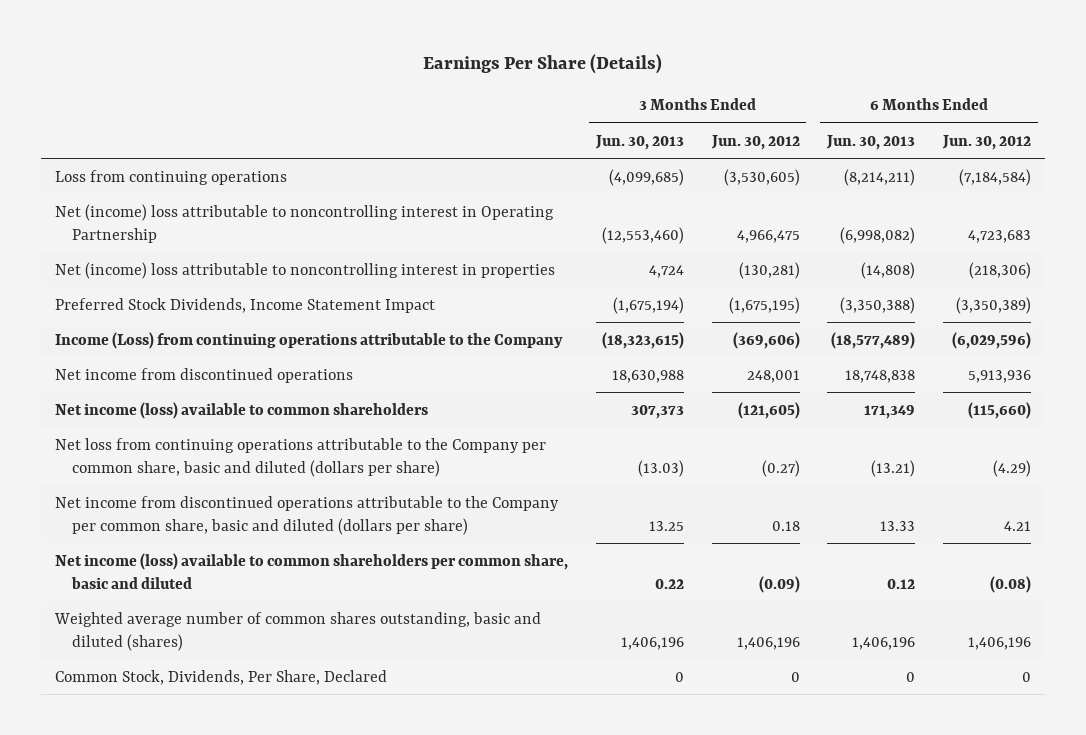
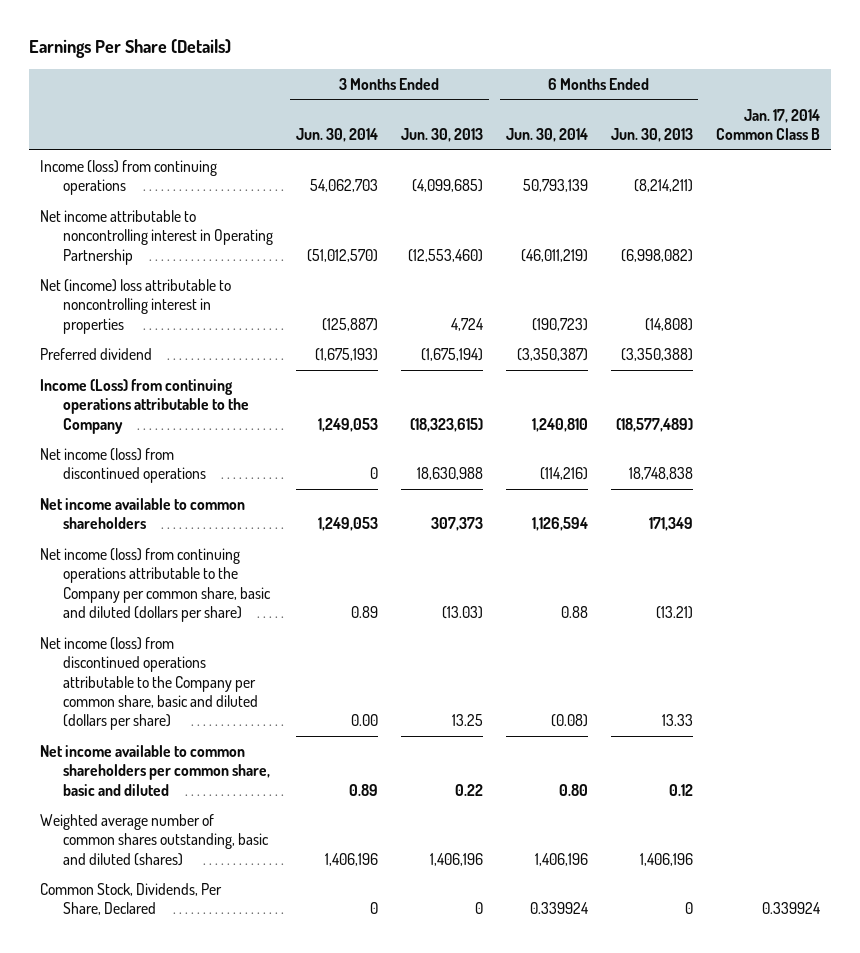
[710,134,800,150] Jun. 30, 2012 -> none
[941,134,1031,150] Jun. 30, 2012 -> none
none -> [295,128,378,143] Jun. 30, 2014
none -> [505,128,588,143] Jun. 30, 2014
none -> [715,108,820,141] Jan. 17, 2014 Common Class B
[55,169,288,185] Loss from continuing operations -> [40,160,218,196] Income (loss) from continuing operations
[55,203,555,243] Net (income) loss attributable to noncontrolling interest in Operating Partnership -> [40,210,274,265] Net income attributable to noncontrolling interest in Operating Partnership
[55,297,436,313] Preferred Stock Dividends, Income Statement Impact -> [40,348,153,361] Preferred dividend
[55,367,354,383] Net income from discontinued operations -> [40,448,207,484] Net income (loss) from discontinued operations
[55,401,429,419] Net income (loss) available to common shareholders -> [40,498,246,530] Net income available to common shareholders
[55,437,547,477] Net loss from continuing operations attributable to the Company per common share, basic and diluted (dollars per share) -> [40,548,272,622] Net income (loss) from continuing operations attributable to the Company per common share, basic and diluted (dollars per share)
[55,495,560,535] Net income from discontinued operations attributable to the Company per common share, basic and diluted (dollars per share) -> [40,637,259,730] Net income (loss) from discontinued operations attributable to the Company per common share, basic and diluted (dollars per share)
[55,552,569,589] Net income (loss) available to common shareholders per common share, basic and diluted -> [40,745,271,796] Net income available to common shareholders per common share, basic and diluted

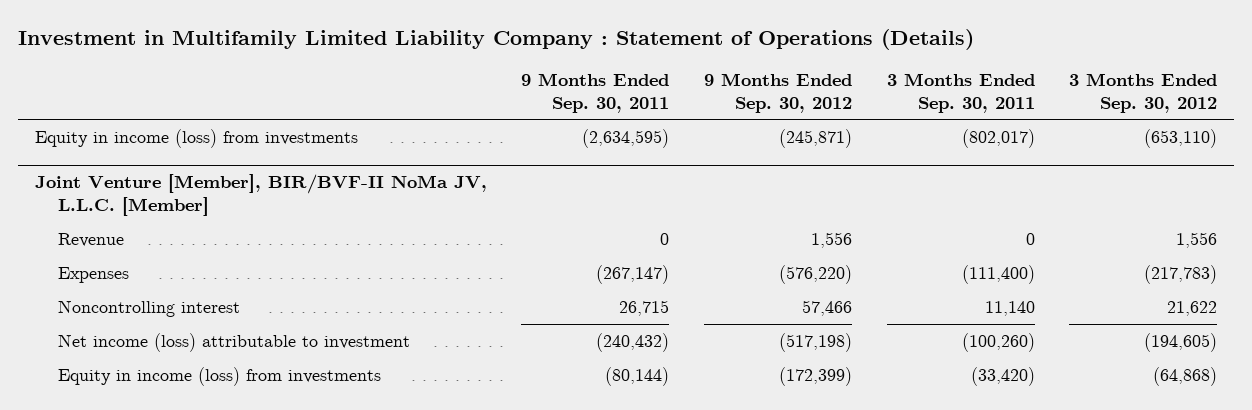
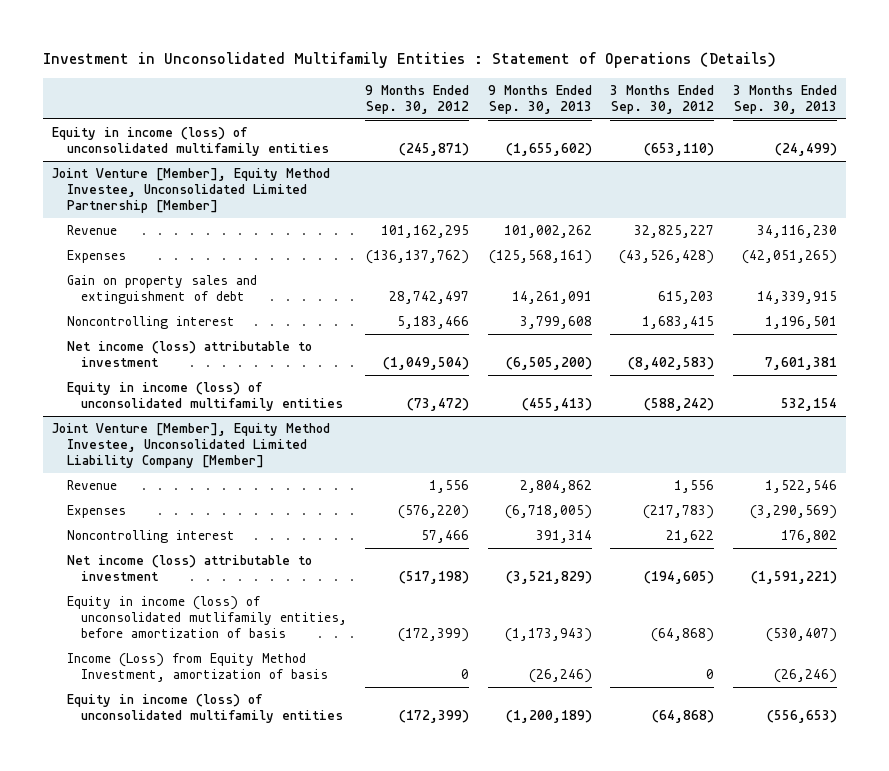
[17,29,974,51] Investment in Multifamily Limited Liability Company : Statement of Operations (Details) -> [43,52,777,69] Investment in Unconsolidated Multifamily Entities : Statement of Operations (Details)
[521,72,670,113] 9 Months Ended Sep. 30, 2011 -> none
[886,72,1035,113] 3 Months Ended Sep. 30, 2011 -> none
none -> [487,85,592,115] 9 Months Ended Sep. 30, 2013
none -> [732,85,837,115] 3 Months Ended Sep. 30, 2013
[34,174,487,217] Joint Venture [Member], BIR/BVF-II NoMa JV, L.L.C. [Member] -> none
[34,129,358,149] Equity in income (loss) from investments -> [52,127,329,157] Equity in income (loss) of unconsolidated multifamily entities
none -> [52,168,331,213] Joint Venture [Member], Equity Method Investee, Unconsolidated Limited Partnership [Member]
none -> [66,225,117,236] Revenue
none -> [66,250,126,264] Expenses
none -> [66,275,257,305] Gain on property sales and extinguishment of debt
none -> [66,316,235,330] Noncontrolling interest
none -> [66,341,312,368] Net income (loss) attributable to investment
none -> [66,382,343,412] Equity in income (loss) of unconsolidated multifamily entities
none -> [52,423,331,468] Joint Venture [Member], Equity Method Investee, Unconsolidated Limited Liability Company [Member]
none -> [66,596,347,638] Equity in income (loss) of unconsolidated mutlifamily entities, before amortization of basis
none -> [66,653,328,683] Income (Loss) from Equity Method Investment, amortization of basis
[57,367,381,387] Equity in income (loss) from investments -> [66,694,343,724] Equity in income (loss) of unconsolidated multifamily entities

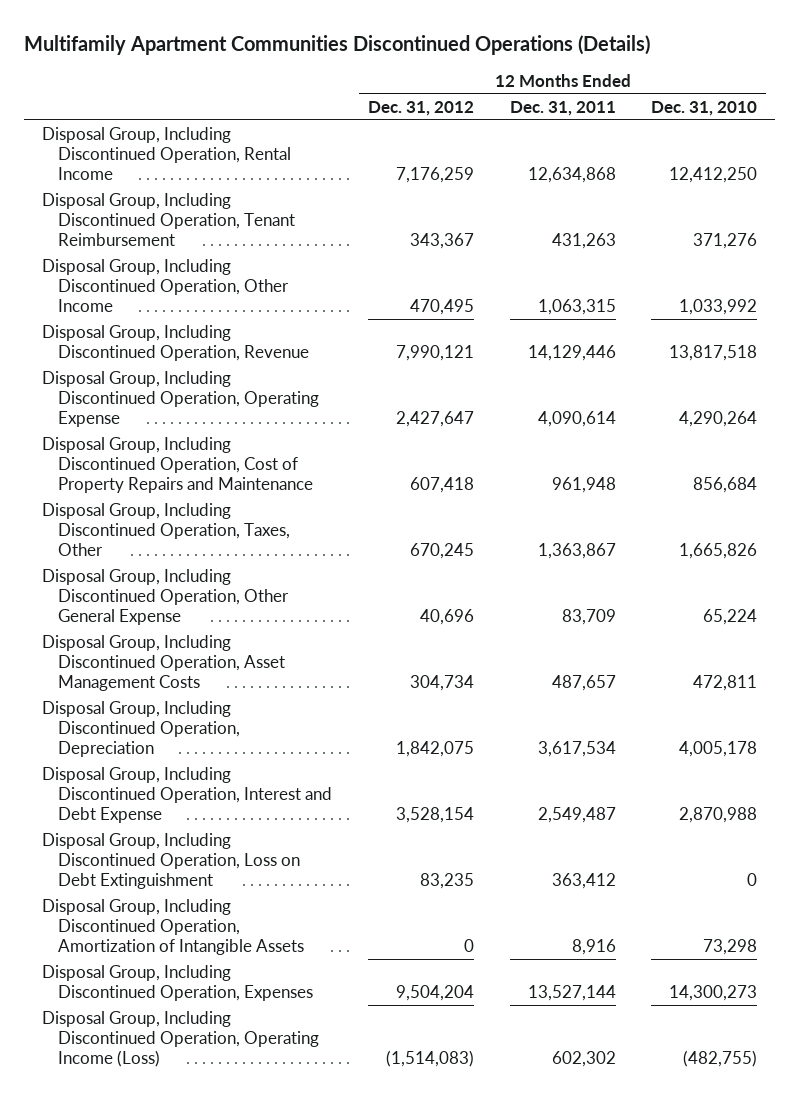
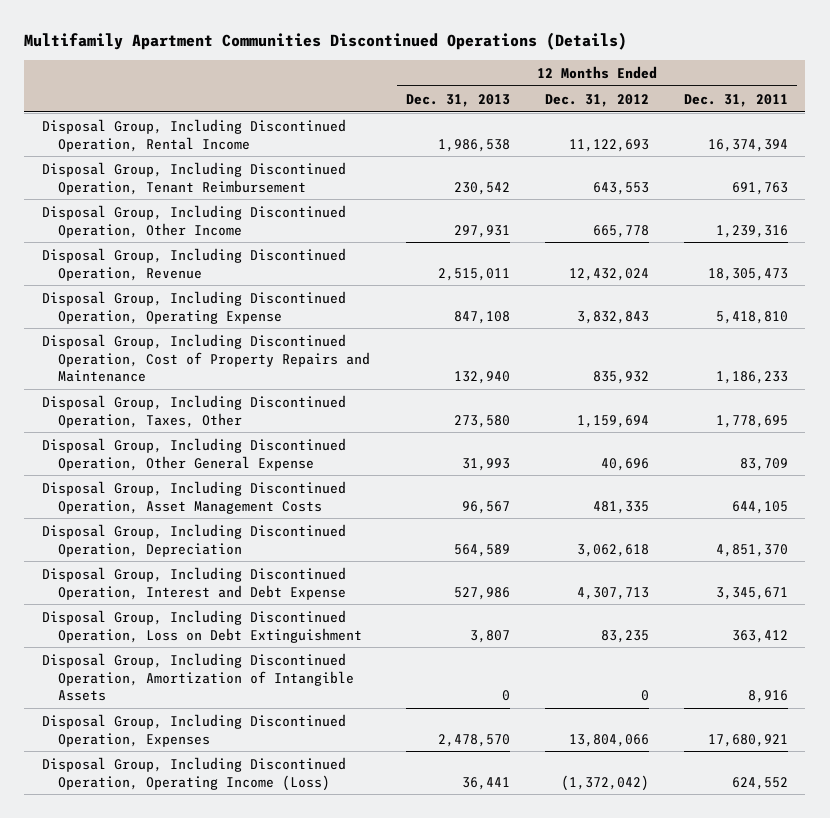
[651,100,758,116] Dec. 31, 2010 -> none
none -> [405,93,510,107] Dec. 31, 2013
[395,166,474,183] 7,176,259 -> [568,138,649,152] 11,122,693
[527,166,616,183] 12,634,868 -> [707,138,788,152] 16,374,394
[409,232,474,249] 343,367 -> [592,181,649,195] 643,553
[551,232,616,249] 431,263 -> [731,181,788,195] 691,763
[409,298,474,315] 470,495 -> [592,224,649,238] 665,778
[537,298,616,315] 1,063,315 -> [715,224,788,238] 1,239,316
[395,345,474,362] 7,990,121 -> [568,267,649,281] 12,432,024
[527,345,616,362] 14,129,446 -> [707,267,788,281] 18,305,473
[395,410,474,427] 2,427,647 -> [576,310,649,324] 3,832,843
[537,410,616,427] 4,090,614 -> [715,310,788,324] 5,418,810
[409,476,474,493] 607,418 -> [592,371,649,385] 835,932
[551,476,616,493] 961,948 -> [715,371,788,385] 1,186,233
[409,542,474,559] 670,245 -> [576,414,649,428] 1,159,694
[537,542,616,559] 1,363,867 -> [715,414,788,428] 1,778,695
[409,674,474,691] 304,734 -> [592,500,649,514] 481,335
[551,674,616,691] 487,657 -> [731,500,788,514] 644,105
[395,740,474,757] 1,842,075 -> [576,543,649,557] 3,062,618
[537,740,616,757] 3,617,534 -> [715,543,788,557] 4,851,370
[395,806,474,823] 3,528,154 -> [576,586,649,600] 4,307,713
[537,806,616,823] 2,549,487 -> [715,586,788,600] 3,345,671
[395,985,474,1002] 9,504,204 -> [568,733,649,747] 13,804,066
[527,985,616,1002] 13,527,144 -> [707,733,788,747] 17,680,921
[385,1049,474,1067] (1,514,083) -> [560,774,649,791] (1,372,042)
[551,1050,616,1067] 602,302 -> [731,776,788,790] 624,552

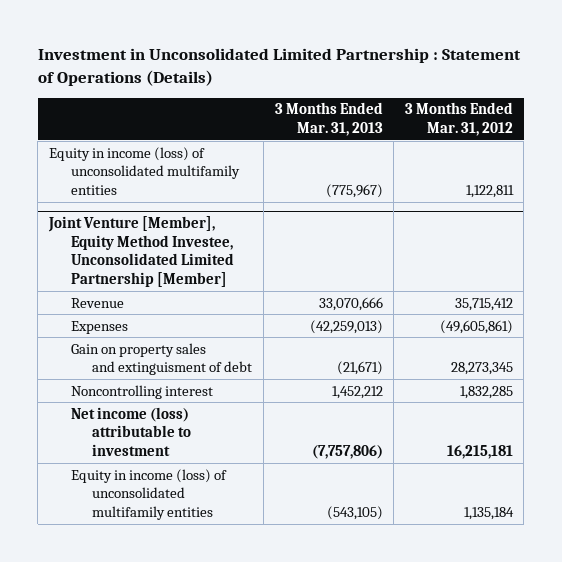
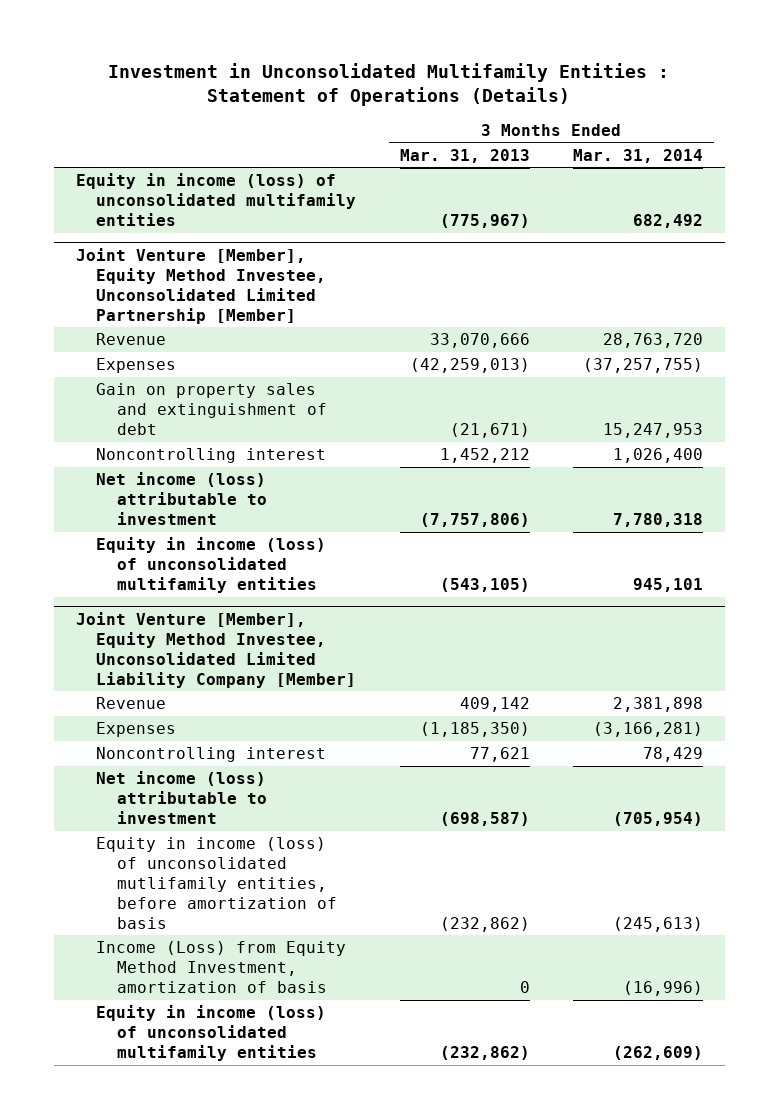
[37,48,521,87] Investment in Unconsolidated Limited Partnership : Statement of Operations (Details) -> [108,63,670,107] Investment in Unconsolidated Multifamily Entities : Statement of Operations (Details)
[404,102,513,137] 3 Months Ended Mar. 31, 2012 -> none
none -> [573,148,704,163] Mar. 31, 2014
[70,342,253,376] Gain on property sales and extinguisment of debt -> [96,383,328,435] Gain on property sales and extinguishment of debt
none -> [75,611,357,688] Joint Venture [Member], Equity Method Investee, Unconsolidated Limited Liability Company [Member]
none -> [96,697,167,710] Revenue
none -> [96,722,177,738] Expenses
none -> [96,747,327,763] Noncontrolling interest
none -> [96,771,268,824] Net income (loss) attributable to investment
none -> [96,837,338,929] Equity in income (loss) of unconsolidated mutlifamily entities, before amortization of basis
none -> [96,941,347,993] Income (Loss) from Equity Method Investment, amortization of basis
none -> [96,1005,327,1061] Equity in income (loss) of unconsolidated multifamily entities

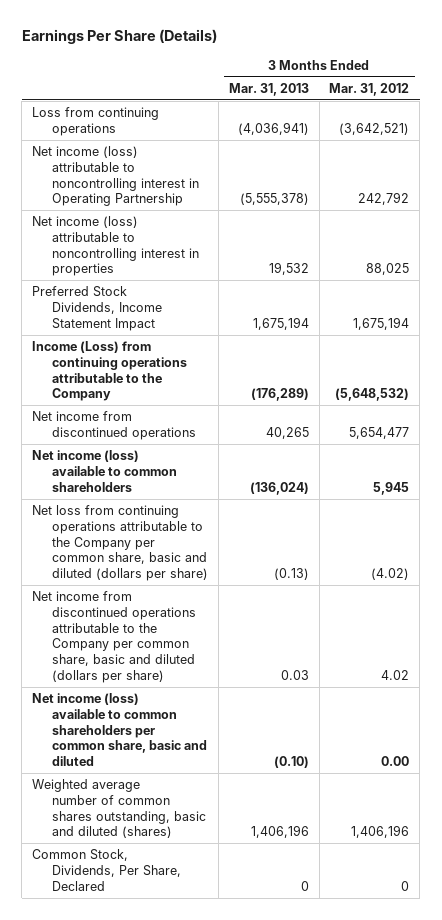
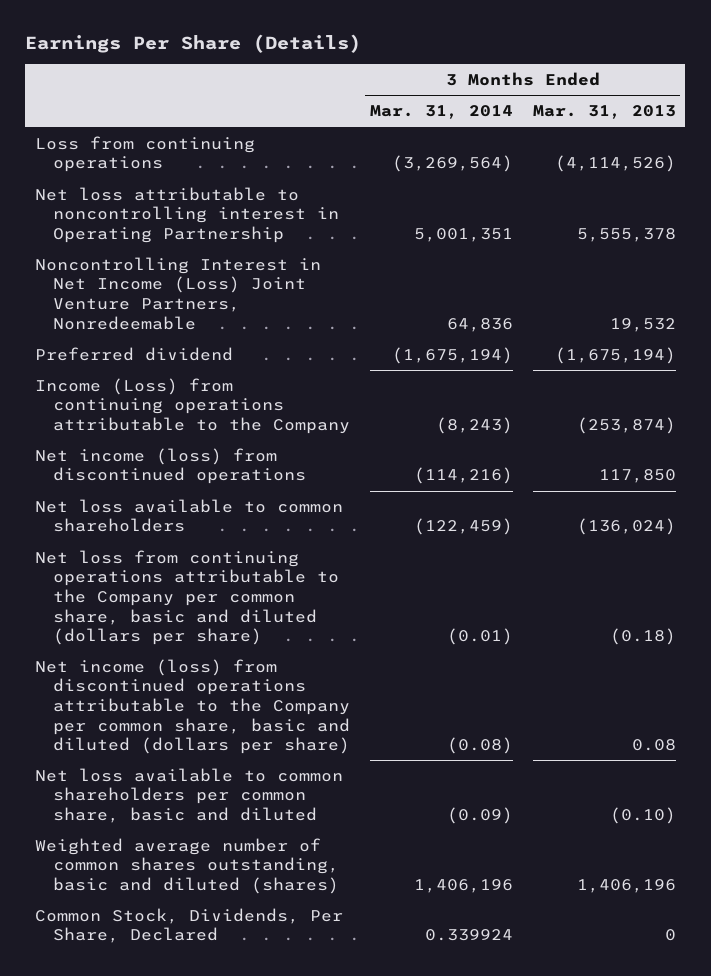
[329,82,410,96] Mar. 31, 2012 -> none
none -> [369,105,513,120] Mar. 31, 2014
[237,121,309,135] (4,036,941) -> [554,155,676,173] (4,114,526)
[32,146,200,207] Net income (loss) attributable to noncontrolling interest in Operating Partnership -> [35,186,339,244] Net loss attributable to noncontrolling interest in Operating Partnership
[239,193,309,206] (5,555,378) -> [576,228,676,243] 5,555,378
[32,216,200,277] Net income (loss) attributable to noncontrolling interest in properties -> [35,256,322,330] Noncontrolling Interest in Net Income (Loss) Joint Venture Partners, Nonredeemable
[32,286,163,331] Preferred Stock Dividends, Income Statement Impact -> [35,346,234,361] Preferred dividend
[252,316,309,330] 1,675,194 -> [554,346,676,364] (1,675,194)
[250,388,309,402] (176,289) -> [576,417,676,435] (253,874)
[32,411,197,440] Net income from discontinued operations -> [35,447,306,485] Net income (loss) from discontinued operations
[265,426,309,439] 40,265 -> [598,469,676,484] 117,850
[32,450,178,492] Net income (loss) available to common shareholders -> [35,498,344,533] Net loss available to common shareholders
[273,568,309,581] (0.13) -> [609,628,676,646] (0.18)
[32,591,197,683] Net income from discontinued operations attributable to the Company per common share, basic and diluted (dollars per share) -> [35,658,350,755] Net income (loss) from discontinued operations attributable to the Company per common share, basic and diluted (dollars per share)
[280,669,309,680] 0.03 -> [631,739,676,752] 0.08
[32,693,208,767] Net income (loss) available to common shareholders per common share, basic and diluted -> [35,767,344,824] Net loss available to common shareholders per common share, basic and diluted

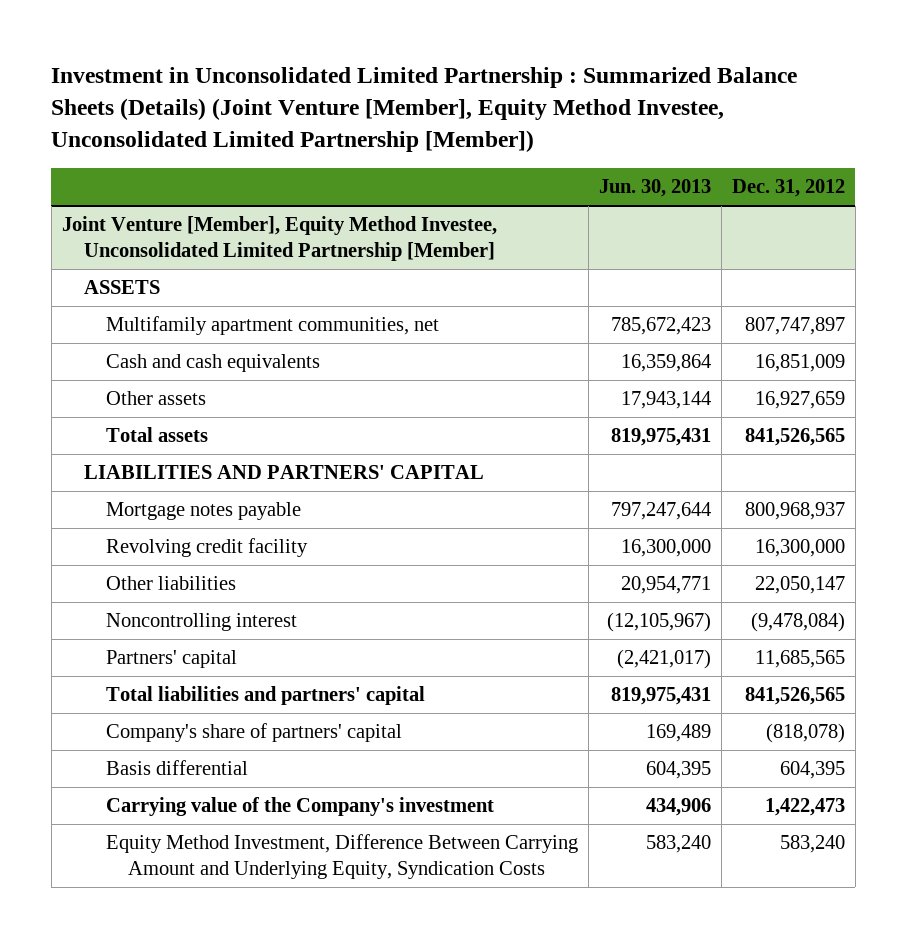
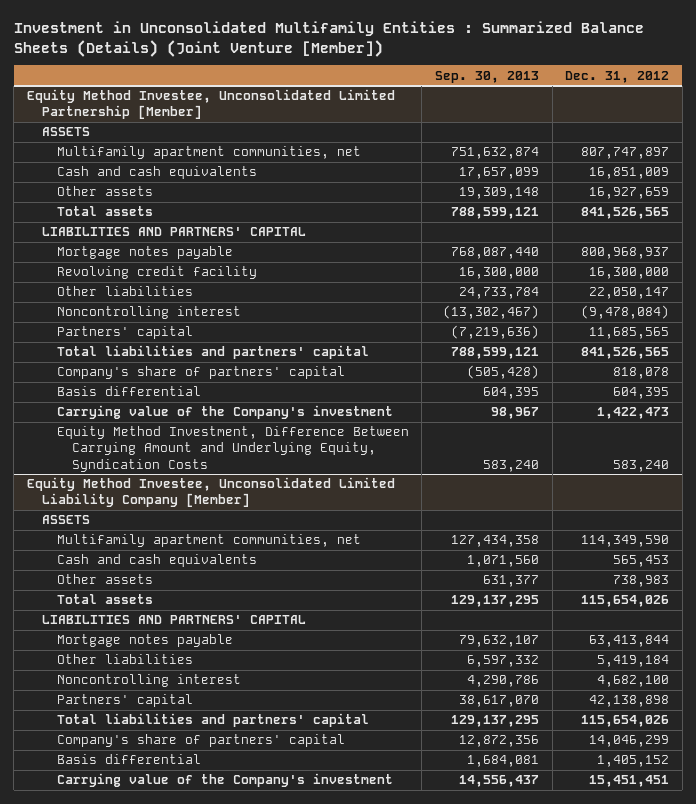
[51,67,798,153] Investment in Unconsolidated Limited Partnership : Summarized Balance Sheets (Details) (Joint Venture [Member], Equity Method Investee, Unconsolidated Limited Partnership [Member]) -> [13,21,644,57] Investment in Unconsolidated Multifamily Entities : Summarized Balance Sheets (Details) (Joint Venture [Member])
[598,179,711,198] Jun. 30, 2013 -> none
none -> [434,70,539,83] Sep. 30, 2013
[61,216,497,262] Joint Venture [Member], Equity Method Investee, Unconsolidated Limited Partnership [Member] -> [26,89,395,120] Equity Method Investee, Unconsolidated Limited Partnership [Member]
[765,723,845,744] (818,078) -> [613,367,670,380] 818,078
none -> [26,477,395,508] Equity Method Investee, Unconsolidated Limited Liability Company [Member]
none -> [41,515,90,525] ASSETS
none -> [56,534,361,548] Multifamily apartment communities, net
none -> [56,554,257,568] Cash and cash equivalents
none -> [56,574,153,585] Other assets
none -> [56,594,153,605] Total assets
none -> [41,615,306,625] LIABILITIES AND PARTNERS' CAPITAL
none -> [56,634,233,648] Mortgage notes payable
none -> [56,654,193,665] Other liabilities
none -> [56,674,241,688] Noncontrolling interest
none -> [56,694,193,708] Partners' capital
none -> [56,713,369,728] Total liabilities and partners' capital
none -> [56,734,345,748] Company's share of partners' capital
none -> [56,754,201,765] Basis differential
none -> [56,773,393,788] Carrying value of the Company's investment

